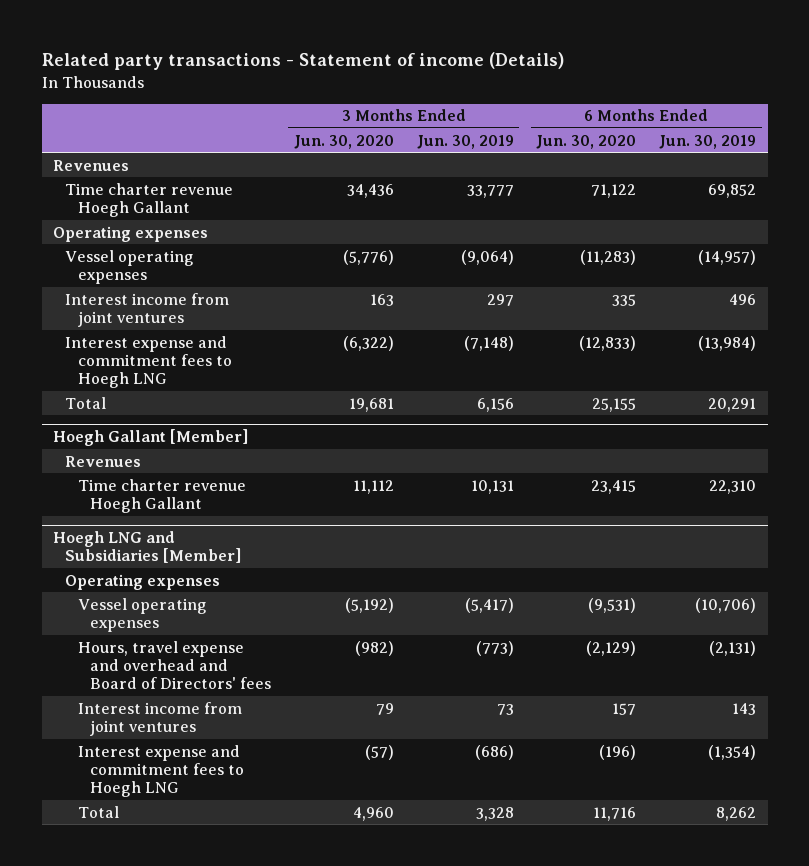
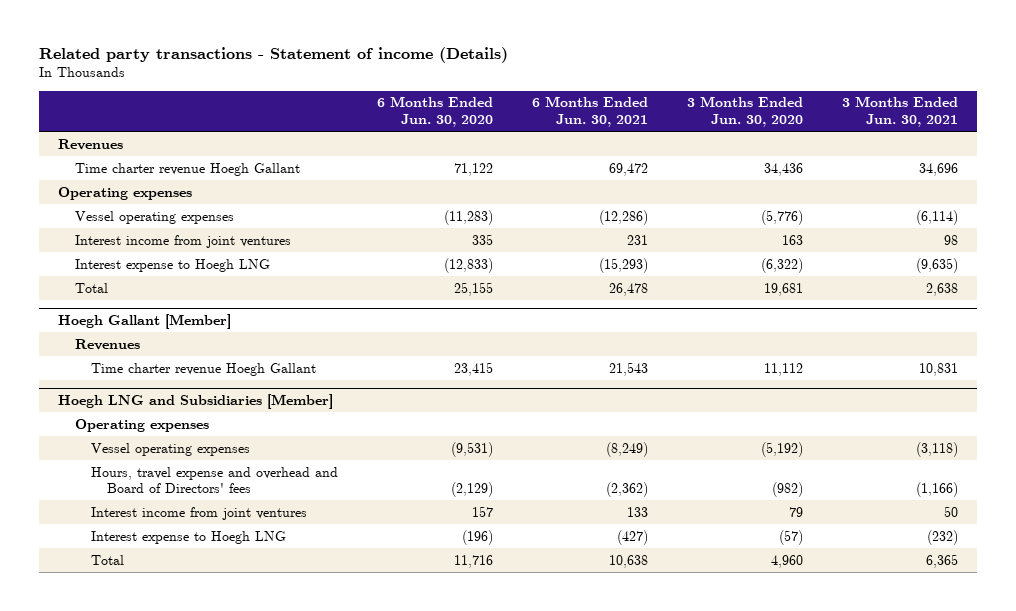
[416,134,514,149] Jun. 30, 2019 -> none
[659,134,757,149] Jun. 30, 2019 -> none
none -> [531,96,648,127] 6 Months Ended Jun. 30, 2021
none -> [841,96,958,127] 3 Months Ended Jun. 30, 2021
[65,335,232,389] Interest expense and commitment fees to Hoegh LNG -> [74,258,270,272] Interest expense to Hoegh LNG
[77,744,245,798] Interest expense and commitment fees to Hoegh LNG -> [90,530,286,544] Interest expense to Hoegh LNG

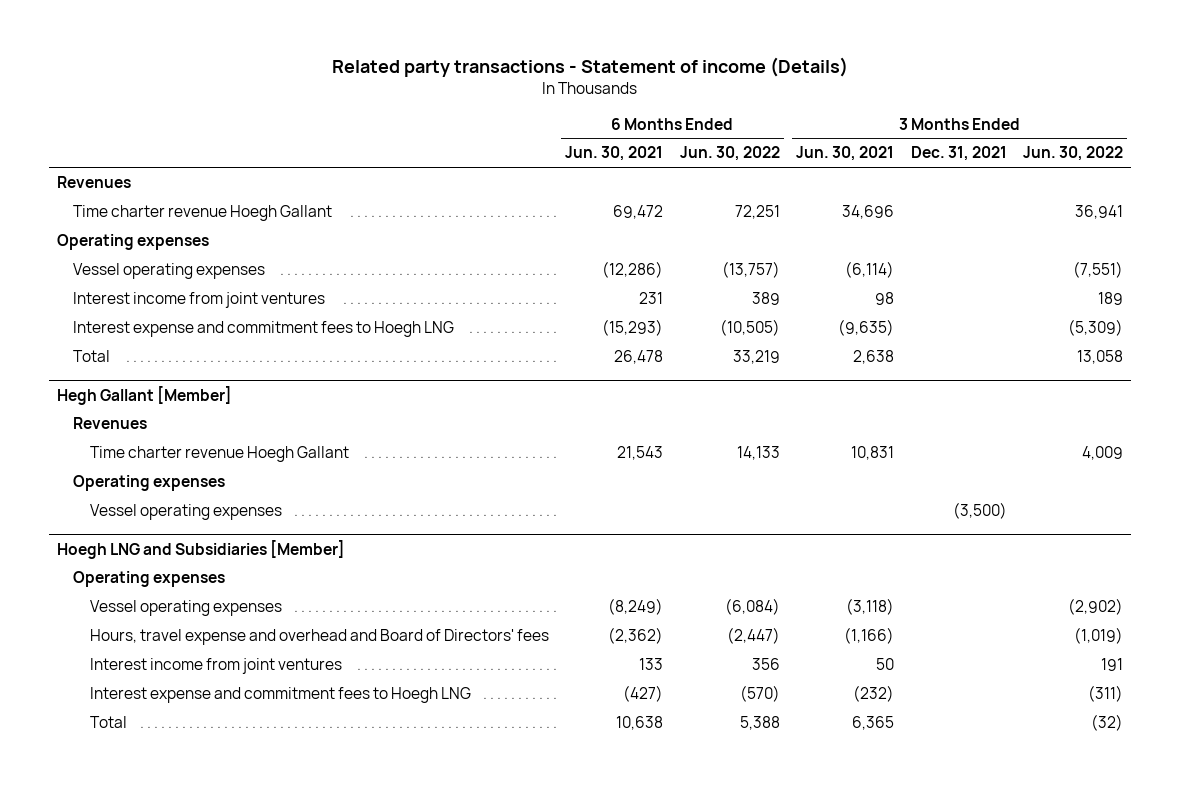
[376,96,493,127] 6 Months Ended Jun. 30, 2020 -> none
[686,96,803,127] 3 Months Ended Jun. 30, 2020 -> none
none -> [679,146,780,162] Jun. 30, 2022
none -> [910,146,1007,162] Dec. 31, 2021
none -> [1023,146,1124,162] Jun. 30, 2022
[74,258,270,272] Interest expense to Hoegh LNG -> [73,321,455,338] Interest expense and commitment fees to Hoegh LNG
[58,313,232,329] Hoegh Gallant [Member] -> [57,385,233,405] Hegh Gallant [Member]
none -> [73,475,226,492] Operating expenses
none -> [89,504,282,521] Vessel operating expenses
[90,530,286,544] Interest expense to Hoegh LNG -> [89,687,471,704] Interest expense and commitment fees to Hoegh LNG

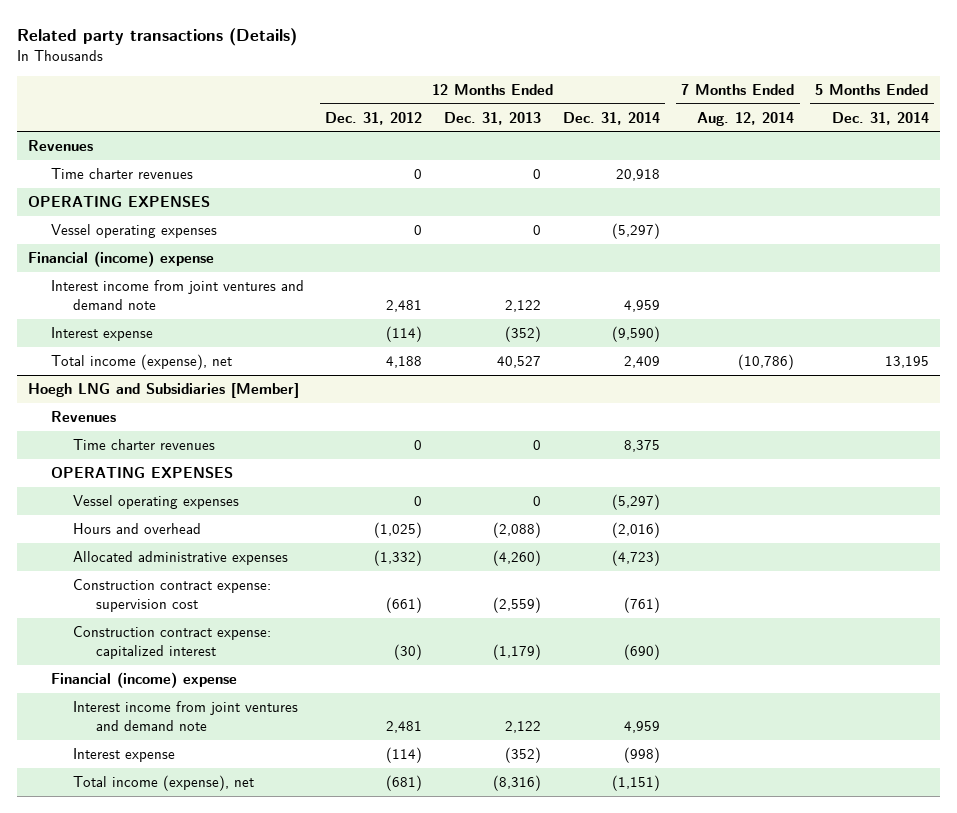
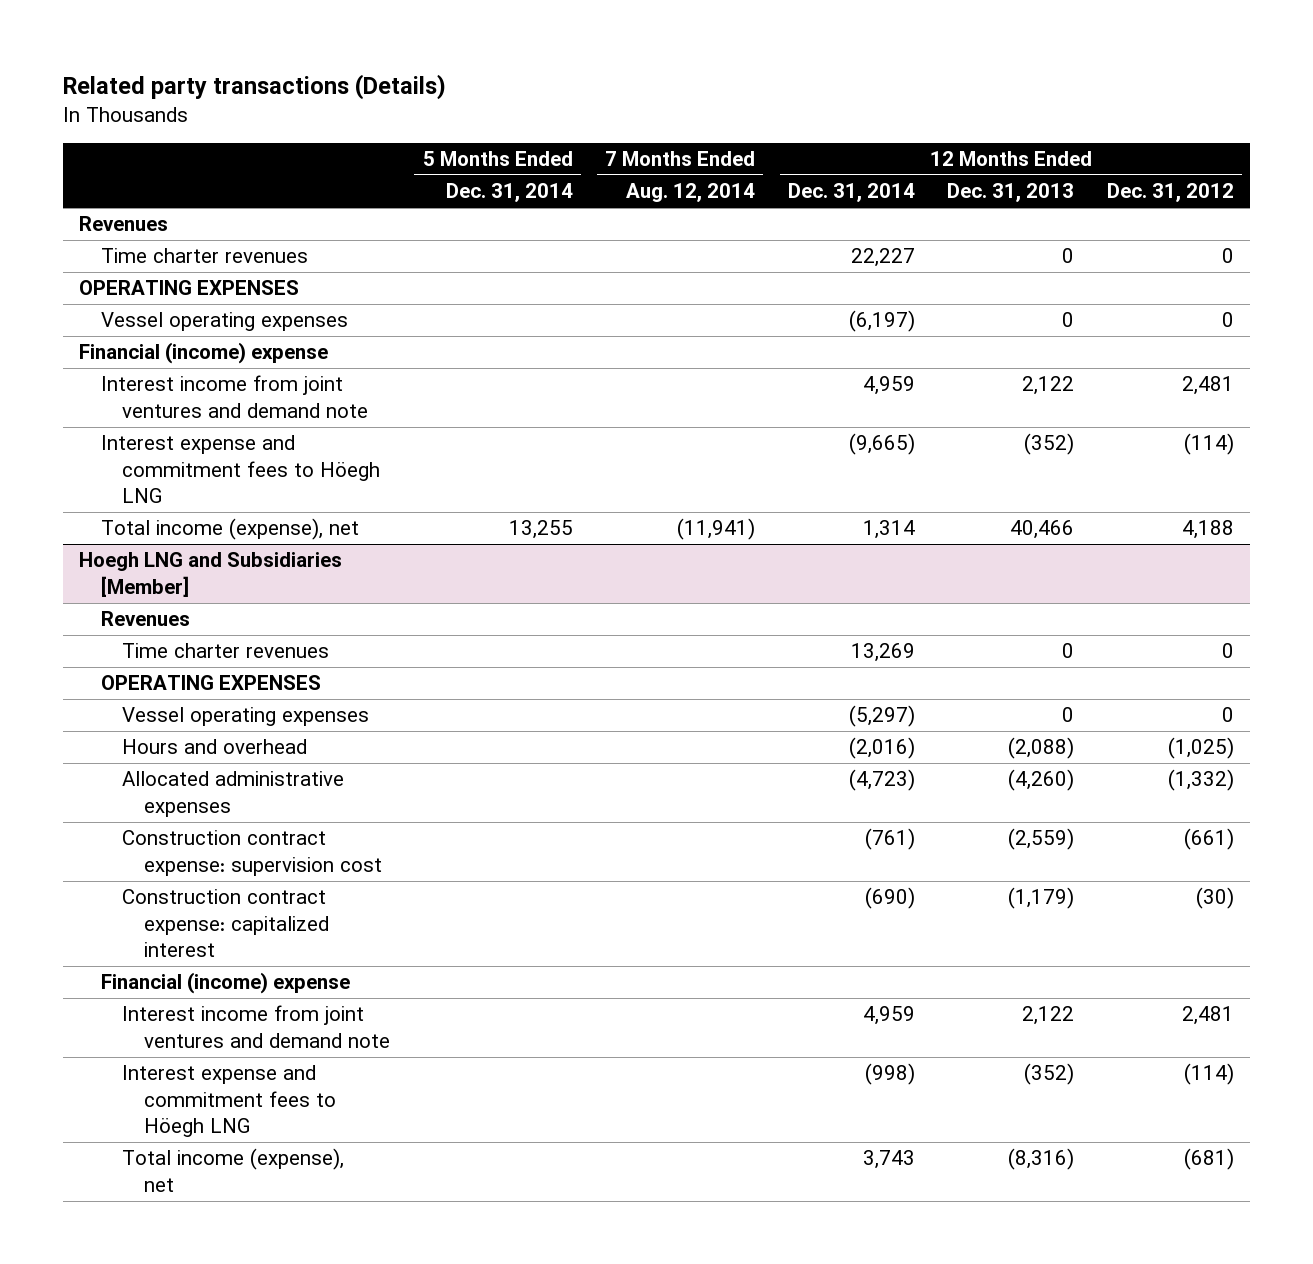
[615,169,660,182] 20,918 -> [850,248,915,268] 22,227
[611,223,660,240] (5,297) -> [848,310,915,333] (6,197)
[50,327,153,342] Interest expense -> [100,435,381,504] Interest expense and commitment fees to Höegh LNG
[611,326,660,343] (9,590) -> [848,433,915,456] (9,665)
[497,356,542,369] 40,527 -> [1010,520,1075,540] 40,466
[623,356,660,369] 2,409 -> [862,520,915,540] 1,314
[738,354,795,371] (10,786) -> [677,518,756,541] (11,941)
[884,356,929,369] 13,195 -> [508,520,573,540] 13,255
[623,440,660,453] 8,375 -> [850,643,915,663] 13,269
[73,748,176,763] Interest expense -> [122,1065,337,1138] Interest expense and commitment fees to Höegh LNG
[611,775,660,792] (1,151) -> [862,1150,915,1170] 3,743

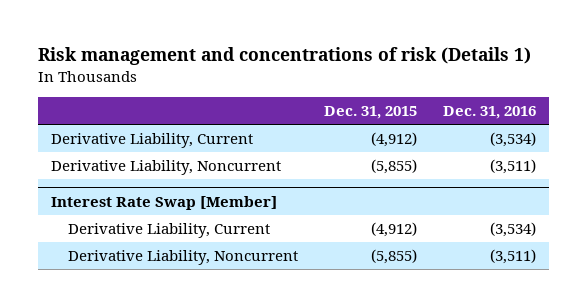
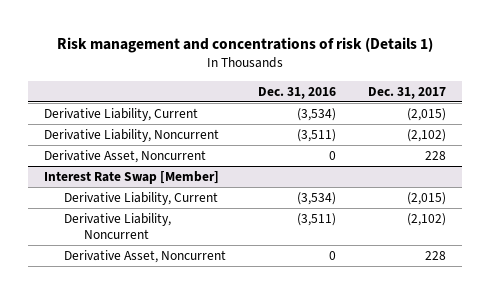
[324,106,418,120] Dec. 31, 2015 -> none
none -> [368,86,447,99] Dec. 31, 2017
none -> [43,149,206,163] Derivative Asset, Noncurrent
none -> [63,249,226,263] Derivative Asset, Noncurrent

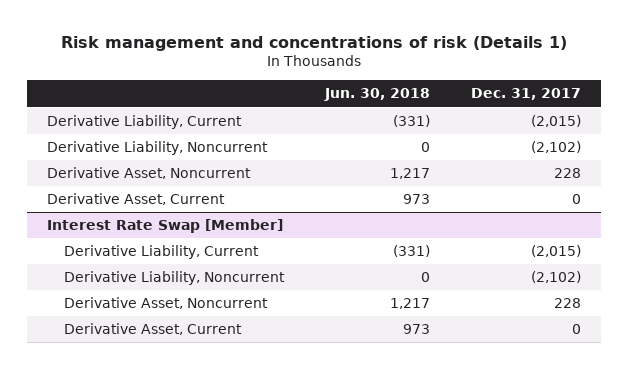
[258,86,337,99] Dec. 31, 2016 -> none
none -> [323,88,430,102] Jun. 30, 2018
none -> [47,193,226,206] Derivative Asset, Current
none -> [64,323,243,336] Derivative Asset, Current

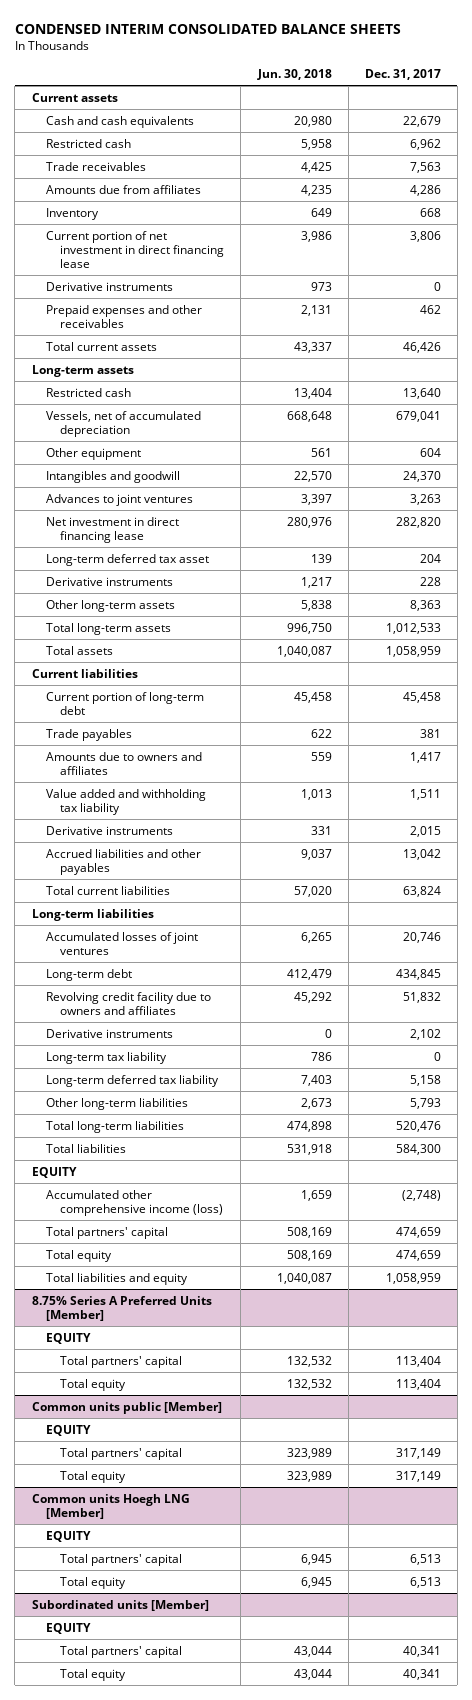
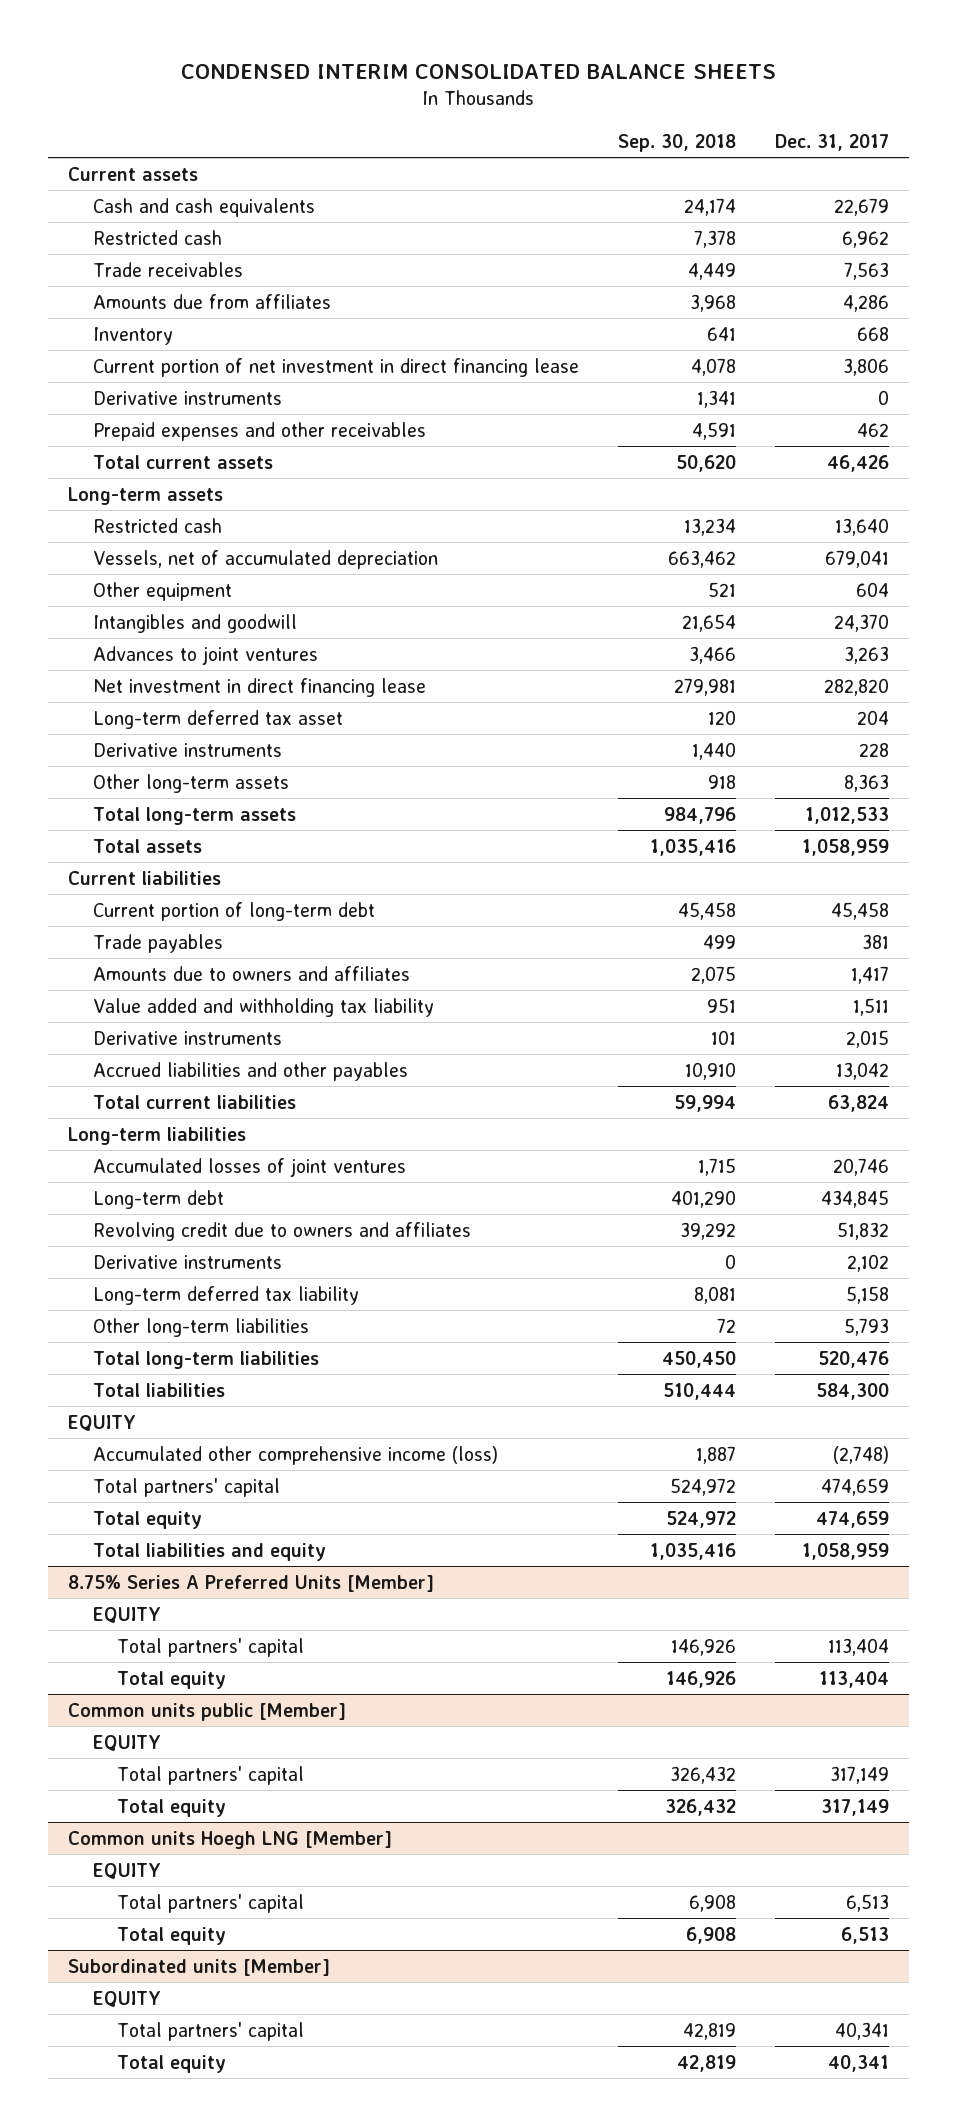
[256,69,332,81] Jun. 30, 2018 -> none
none -> [617,133,736,152] Sep. 30, 2018
[45,991,211,1015] Revolving credit facility due to owners and affiliates -> [92,1221,471,1241] Revolving credit due to owners and affiliates
[45,1051,167,1064] Long-term tax liability -> none

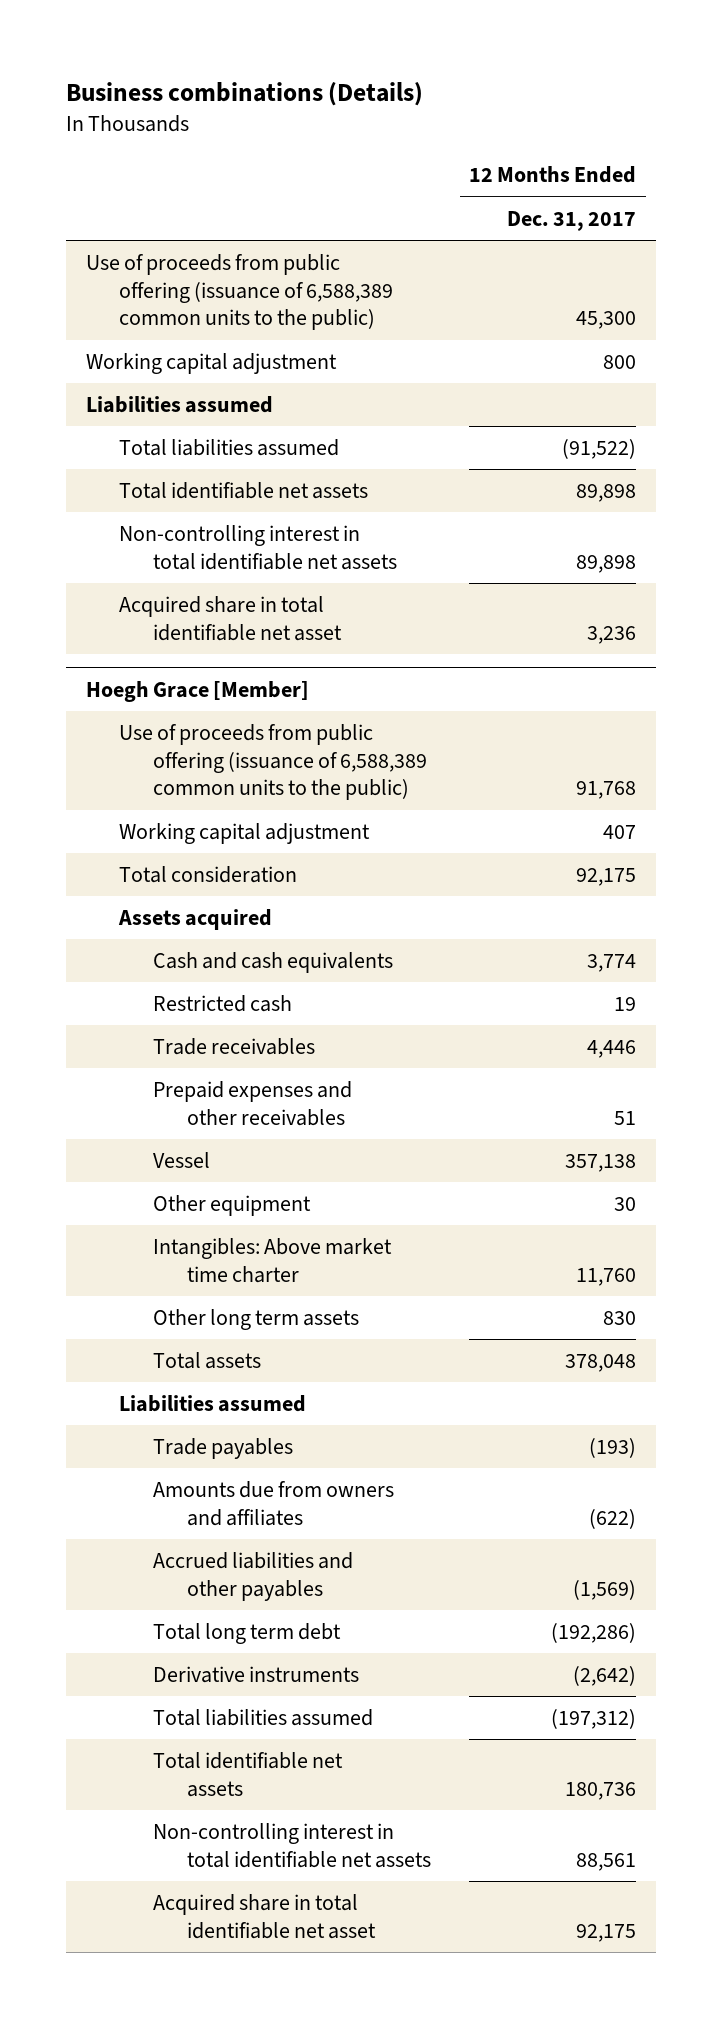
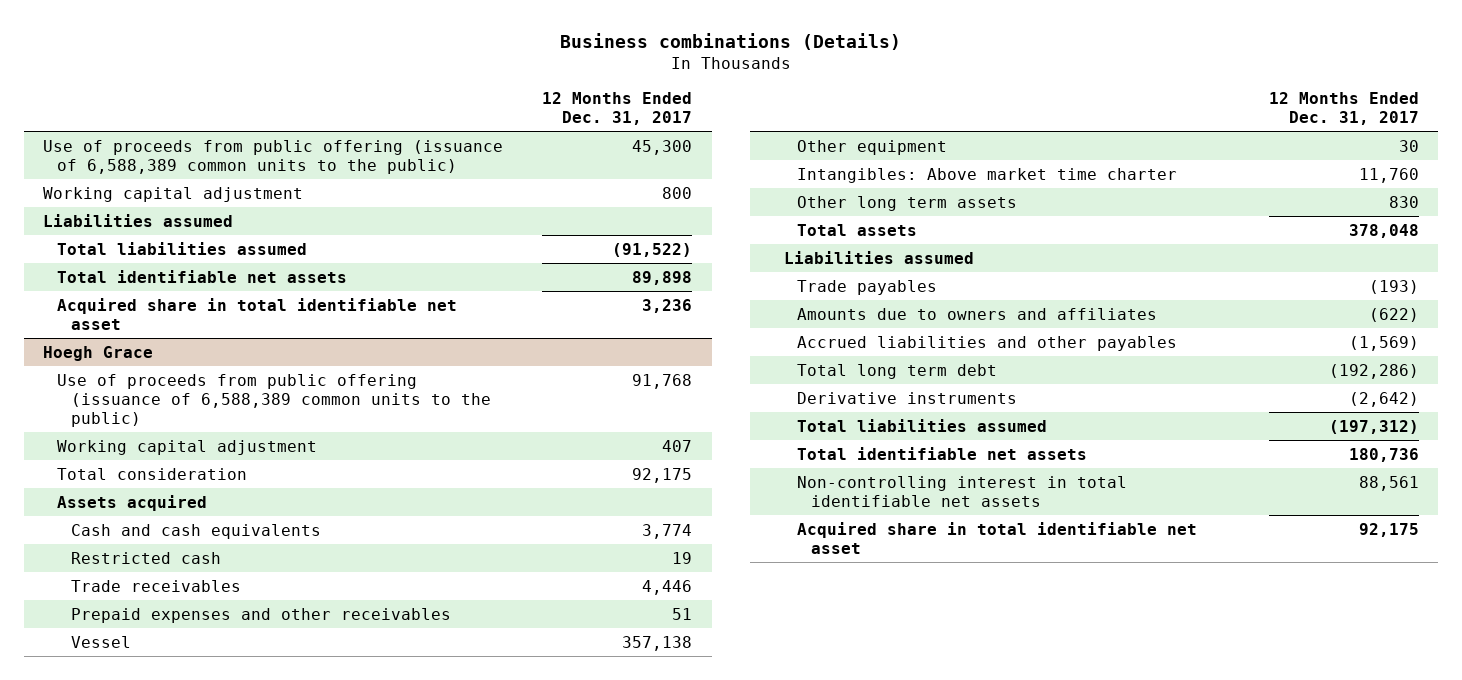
[119,525,398,570] Non-controlling interest in total identifiable net assets -> none
[85,680,309,702] Hoegh Grace [Member] -> [43,345,154,361] Hoegh Grace
[153,1481,395,1526] Amounts due from owners and affiliates -> [797,307,1158,320] Amounts due to owners and affiliates

